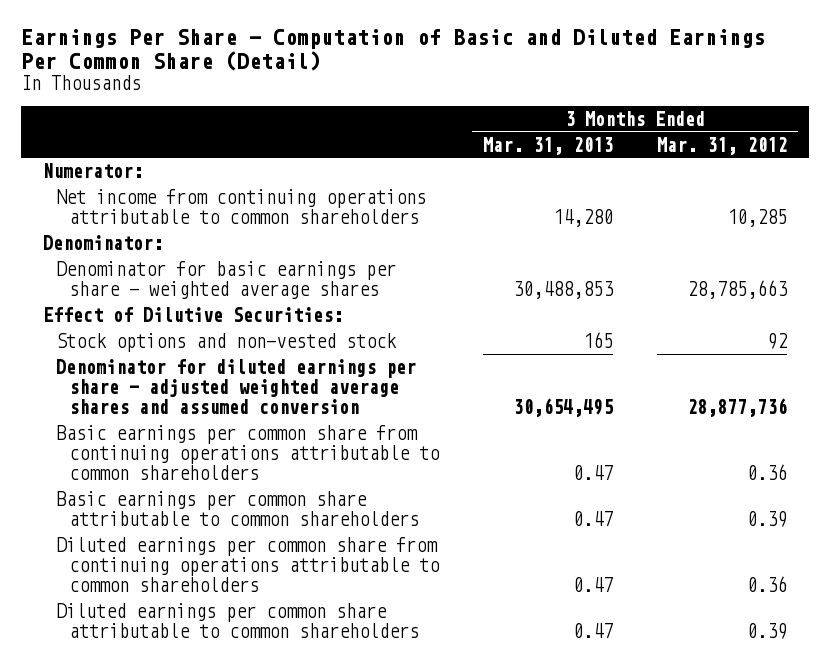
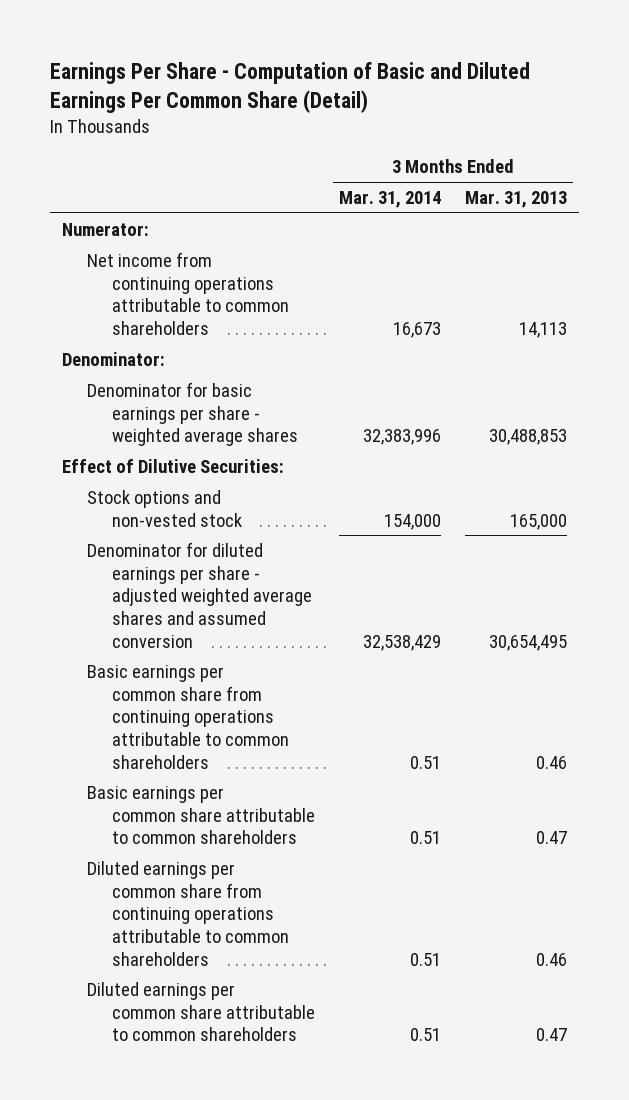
[657,136,788,155] Mar. 31, 2012 -> none
none -> [339,190,442,208] Mar. 31, 2014
[553,209,614,228] 14,280 -> [519,321,568,338] 14,113
[583,331,614,348] 165 -> [510,513,568,530] 165,000
[573,465,614,481] 0.47 -> [536,755,568,769] 0.46
[573,577,614,593] 0.47 -> [536,952,568,966] 0.46

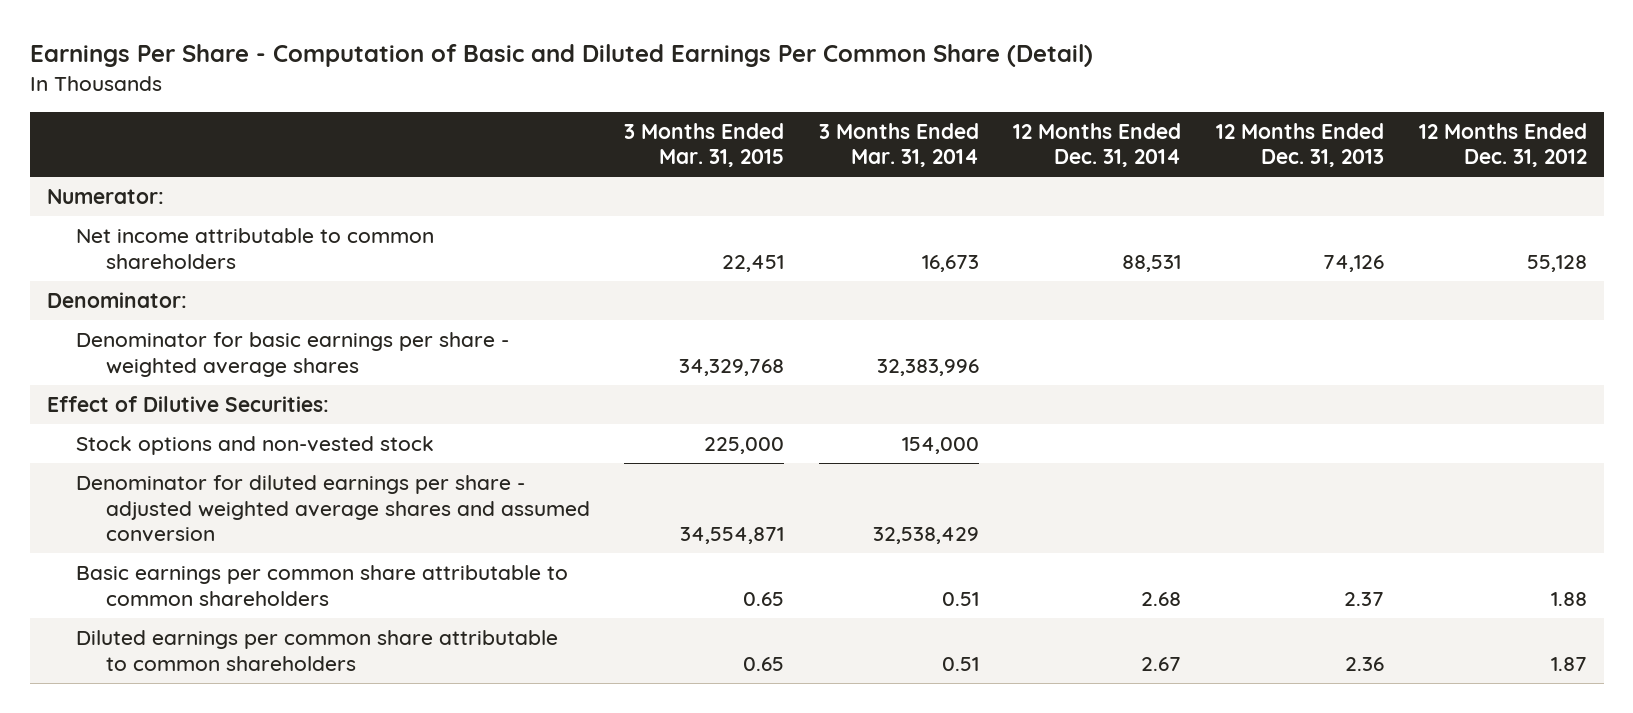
[465,190,568,208] Mar. 31, 2013 -> none
none -> [624,122,785,168] 3 Months Ended Mar. 31, 2015
none -> [1013,122,1182,168] 12 Months Ended Dec. 31, 2014
none -> [1215,122,1384,168] 12 Months Ended Dec. 31, 2013
none -> [1418,122,1587,168] 12 Months Ended Dec. 31, 2012
[87,251,290,335] Net income from continuing operations attributable to common shareholders -> [76,227,435,269] Net income attributable to common shareholders
[87,664,290,769] Basic earnings per common share from continuing operations attributable to common shareholders -> none
[87,860,290,966] Diluted earnings per common share from continuing operations attributable to common shareholders -> none

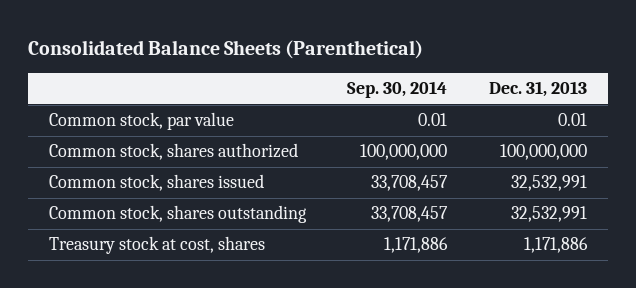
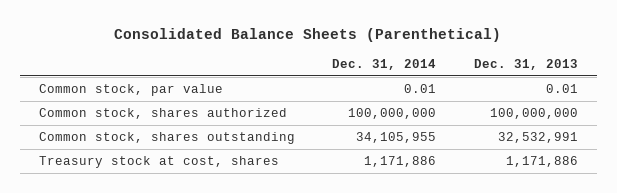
[347,81,448,99] Sep. 30, 2014 -> none
none -> [332,58,437,70] Dec. 31, 2014
[48,174,264,192] Common stock, shares issued -> none

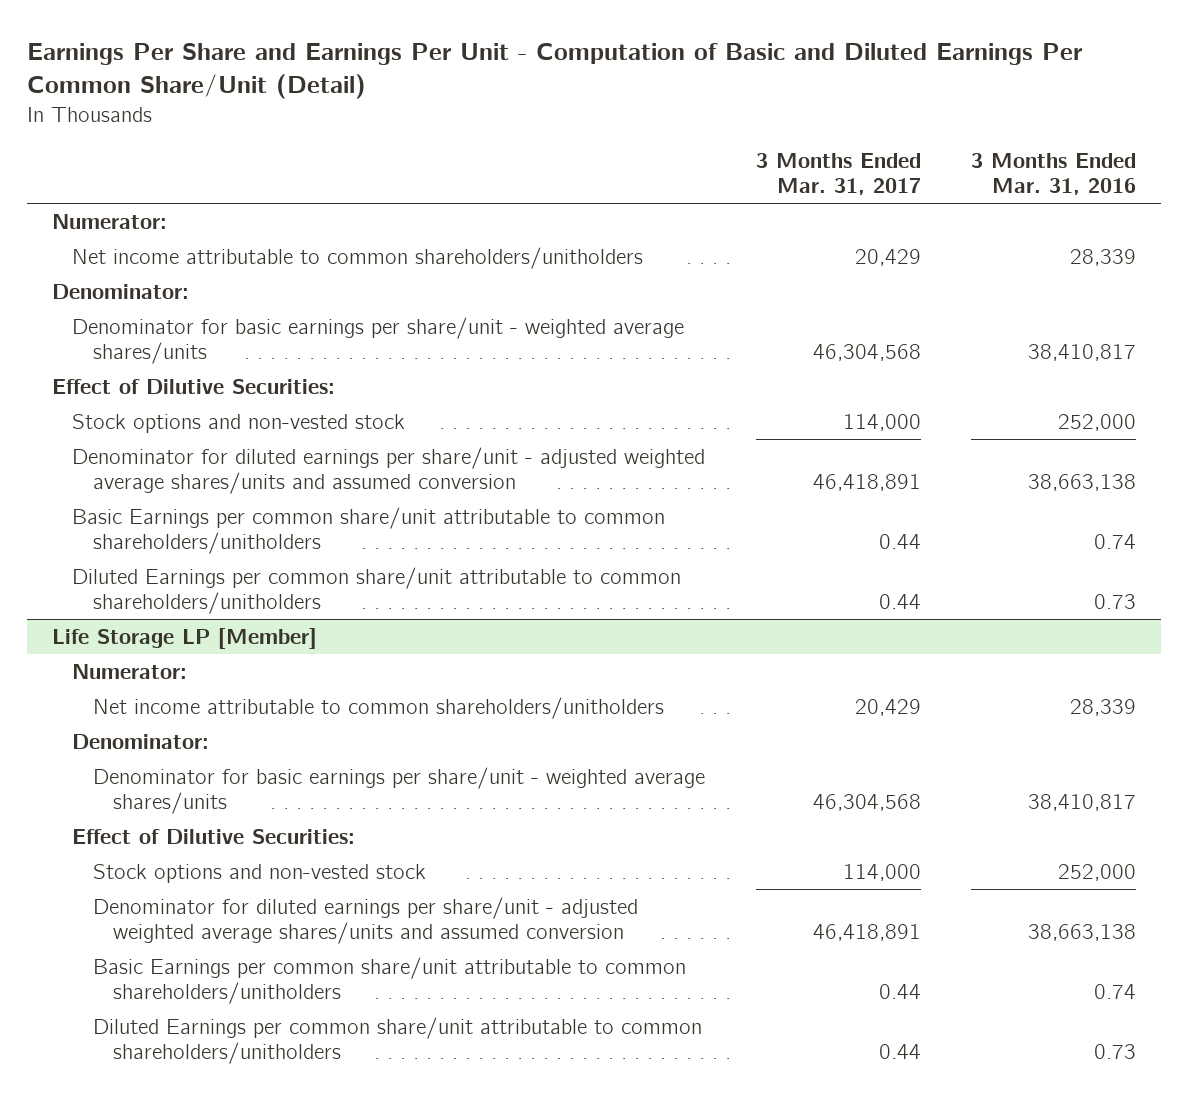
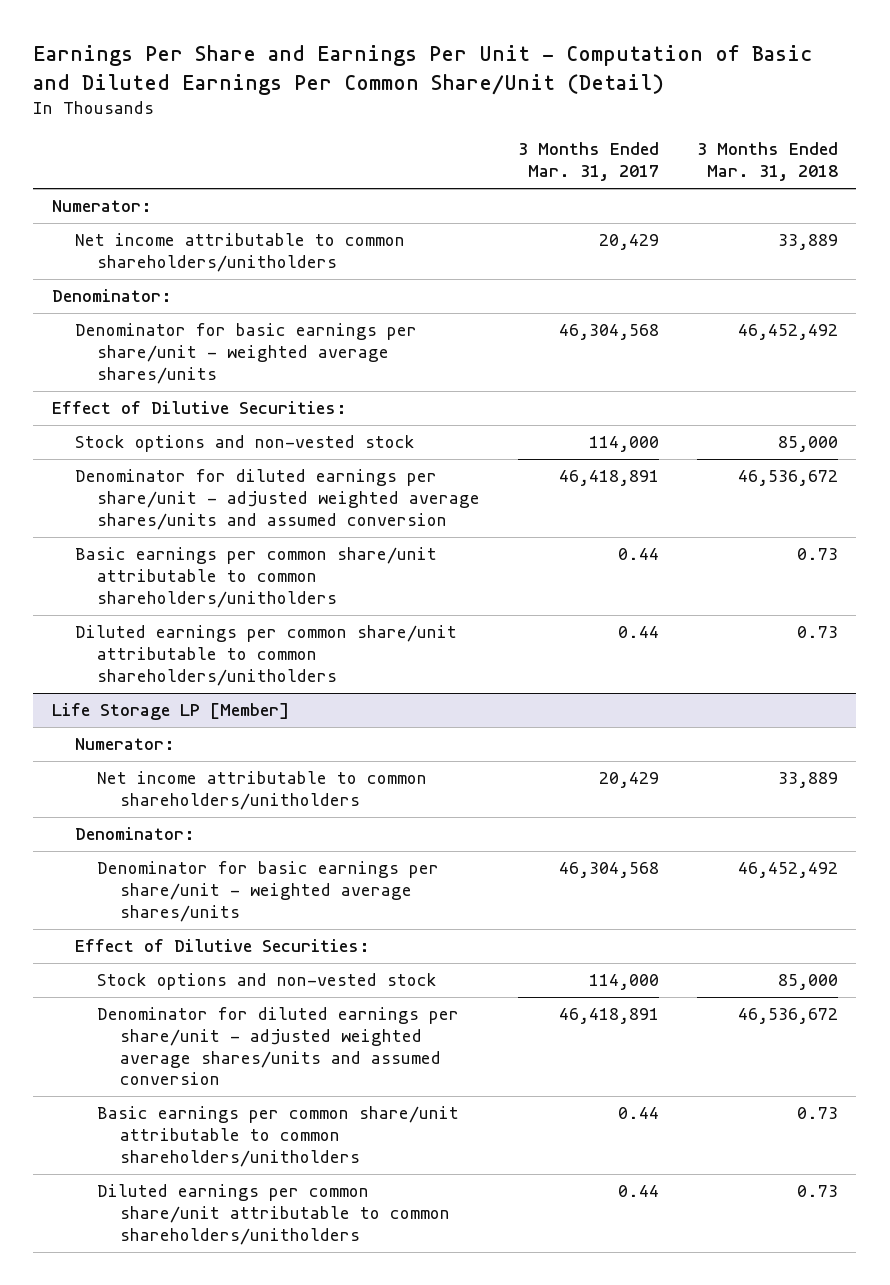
[970,153,1136,195] 3 Months Ended Mar. 31, 2016 -> none
none -> [696,142,838,182] 3 Months Ended Mar. 31, 2018
[72,506,666,554] Basic Earnings per common share/unit attributable to common shareholders/unitholders -> [74,547,437,608] Basic earnings per common share/unit attributable to common shareholders/unitholders
[72,566,682,614] Diluted Earnings per common share/unit attributable to common shareholders/unitholders -> [74,625,457,686] Diluted earnings per common share/unit attributable to common shareholders/unitholders
[92,956,686,1004] Basic Earnings per common share/unit attributable to common shareholders/unitholders -> [97,1106,460,1167] Basic earnings per common share/unit attributable to common shareholders/unitholders
[92,1016,702,1064] Diluted Earnings per common share/unit attributable to common shareholders/unitholders -> [97,1184,450,1245] Diluted earnings per common share/unit attributable to common shareholders/unitholders

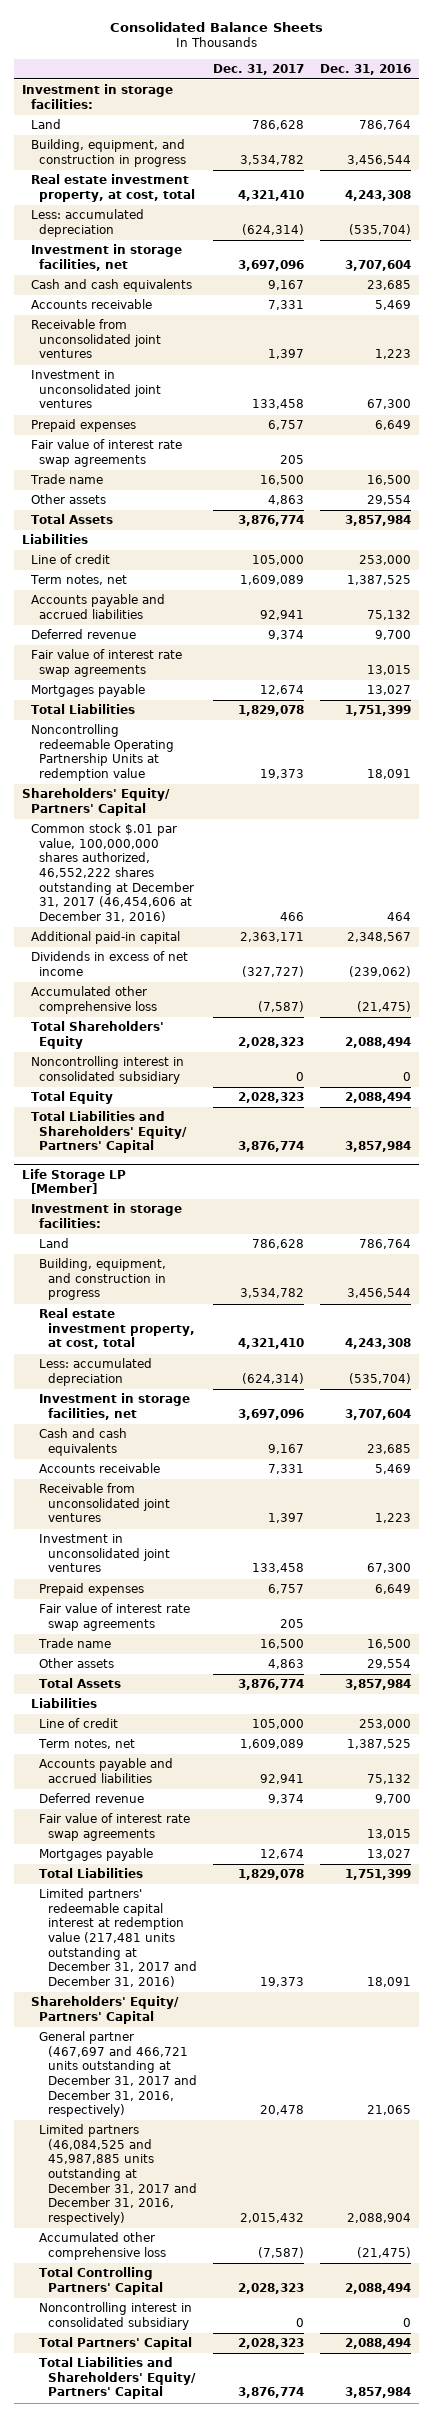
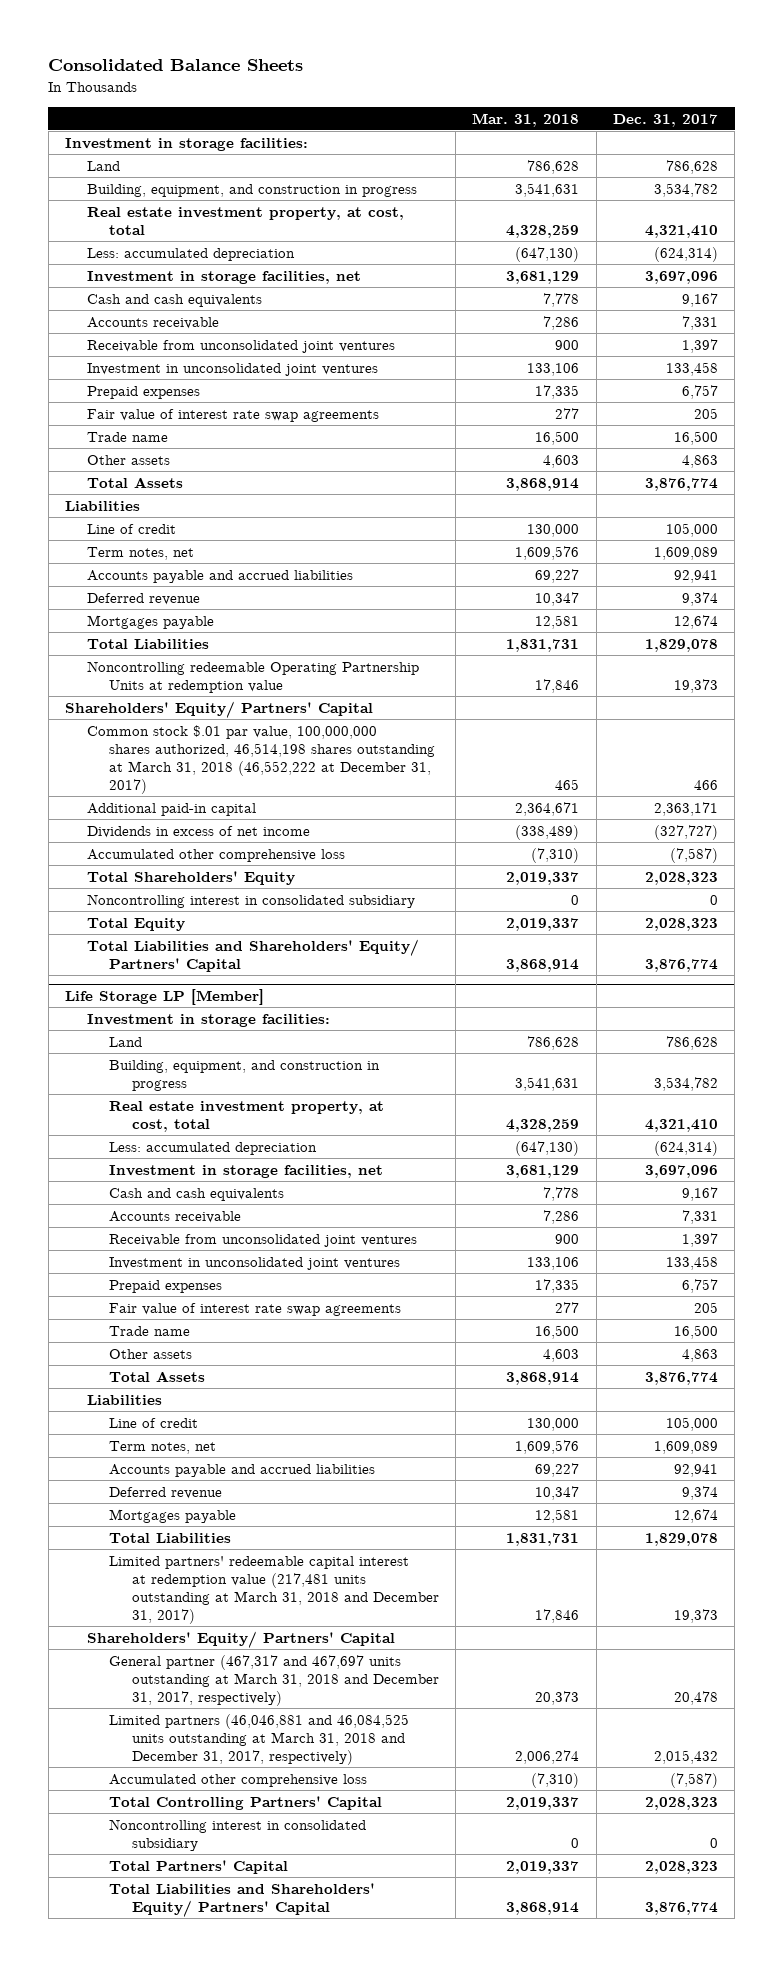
[320,63,412,75] Dec. 31, 2016 -> none
none -> [472,112,580,127] Mar. 31, 2018
[30,649,182,677] Fair value of interest rate swap agreements -> none
[30,823,195,922] Common stock $.01 par value, 100,000,000 shares authorized, 46,552,222 shares outstanding at December 31, 2017 (46,454,606 at December 31, 2016) -> [87,724,436,794] Common stock $.01 par value, 100,000,000 shares authorized, 46,514,198 shares outstanding at March 31, 2018 (46,552,222 at December 31, 2017)
[39,1813,191,1841] Fair value of interest rate swap agreements -> none
[39,1888,197,1987] Limited partners' redeemable capital interest at redemption value (217,481 units outstanding at December 31, 2017 and December 31, 2016) -> [109,1555,439,1624] Limited partners' redeemable capital interest at redemption value (217,481 units outstanding at March 31, 2018 and December 31, 2017)
[39,2031,197,2118] General partner (467,697 and 466,721 units outstanding at December 31, 2017 and December 31, 2016, respectively) -> [109,1654,439,1706] General partner (467,317 and 467,697 units outstanding at March 31, 2018 and December 31, 2017, respectively)
[39,2124,197,2225] Limited partners (46,084,525 and 45,987,885 units outstanding at December 31, 2017 and December 31, 2016, respectively) -> [109,1713,410,1765] Limited partners (46,046,881 and 46,084,525 units outstanding at March 31, 2018 and December 31, 2017, respectively)

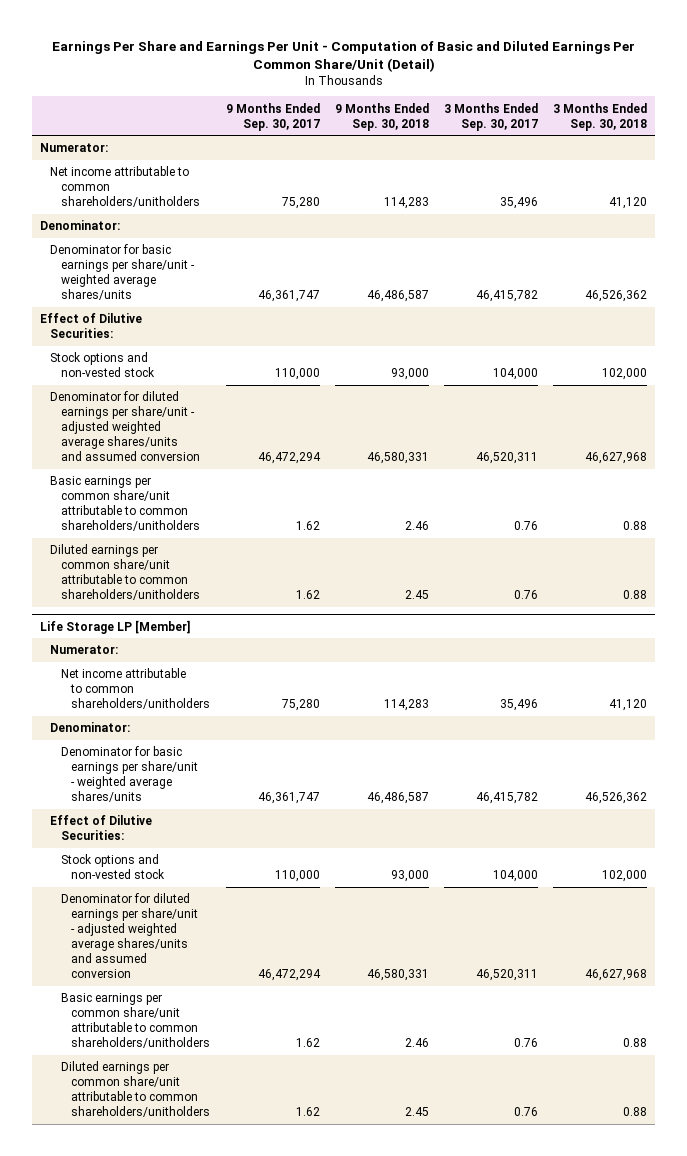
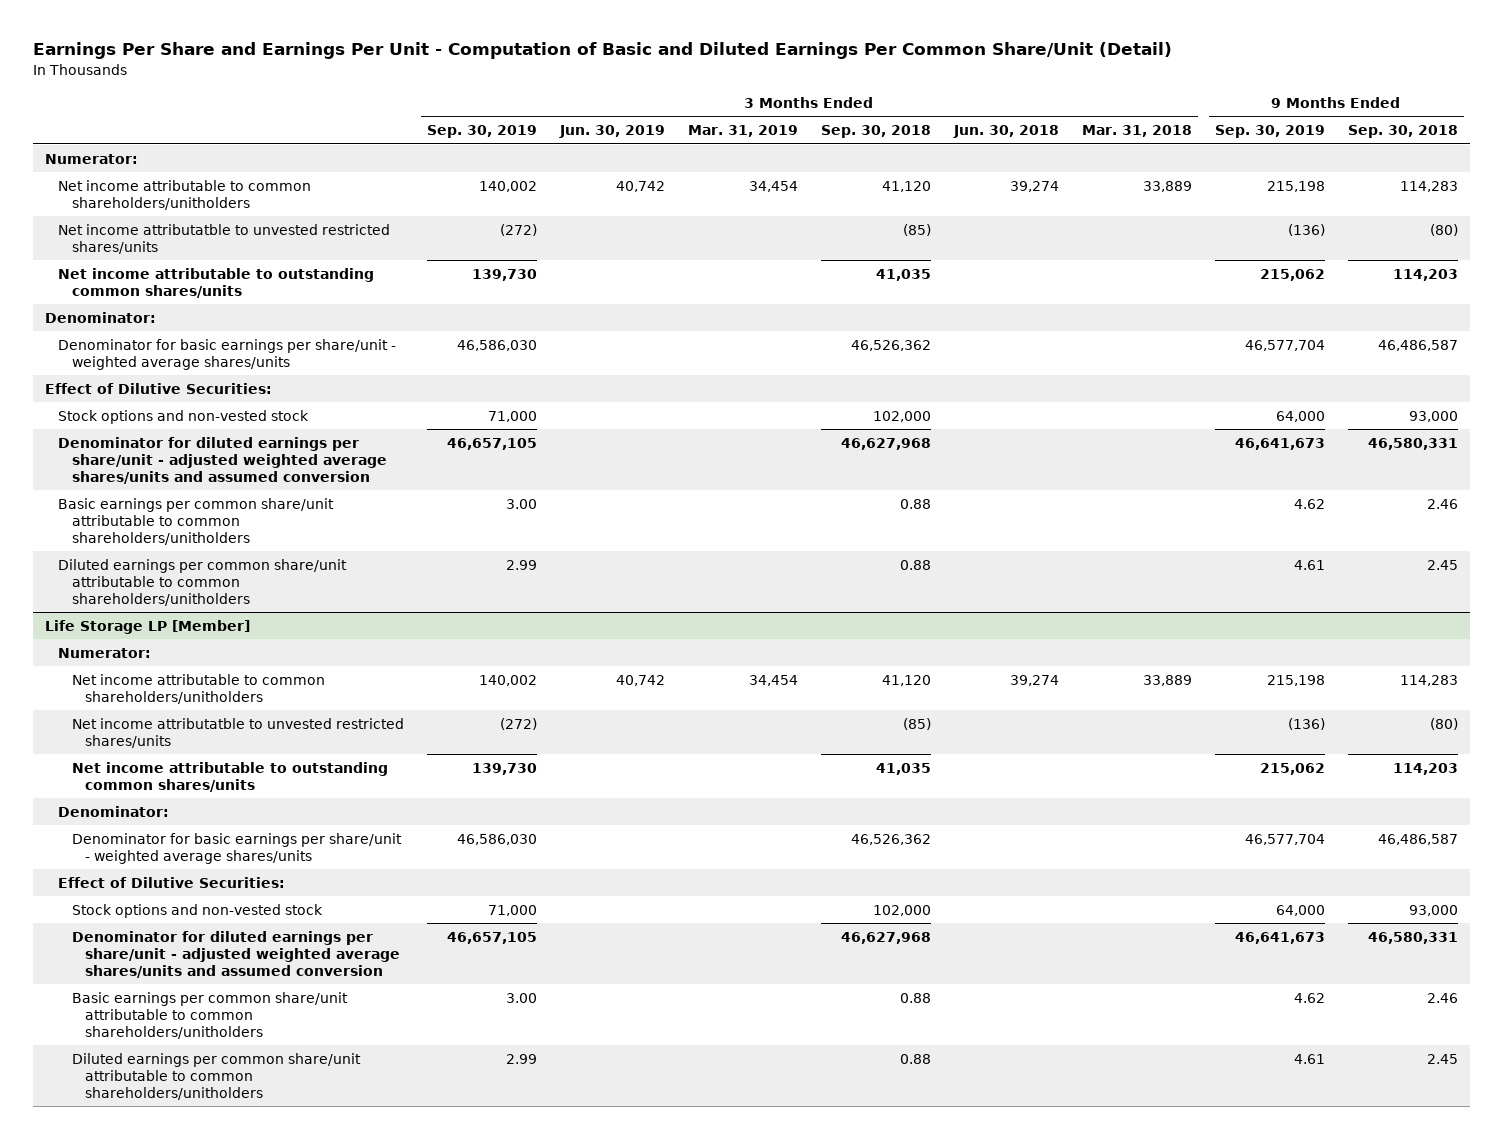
[225,102,320,131] 9 Months Ended Sep. 30, 2017 -> none
[444,102,539,131] 3 Months Ended Sep. 30, 2017 -> none
none -> [426,125,537,139] Sep. 30, 2019
none -> [558,125,665,139] Jun. 30, 2019
none -> [687,125,798,138] Mar. 31, 2019
none -> [952,125,1059,139] Jun. 30, 2018
none -> [1081,125,1192,138] Mar. 31, 2018
none -> [1214,125,1325,139] Sep. 30, 2019
none -> [58,223,391,254] Net income attributatble to unvested restricted shares/units
none -> [58,267,375,298] Net income attributable to outstanding common shares/units
none -> [71,717,404,748] Net income attributatble to unvested restricted shares/units
none -> [71,761,388,792] Net income attributable to outstanding common shares/units

